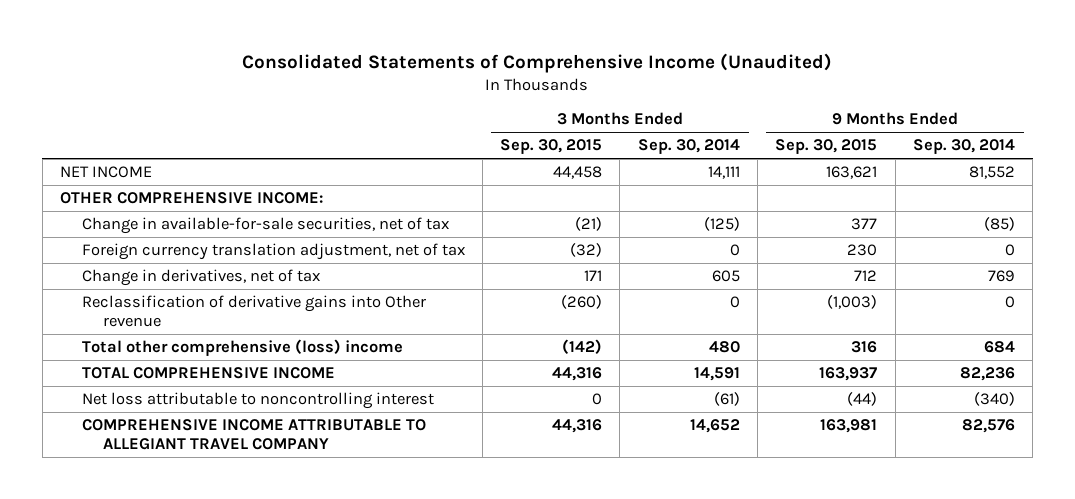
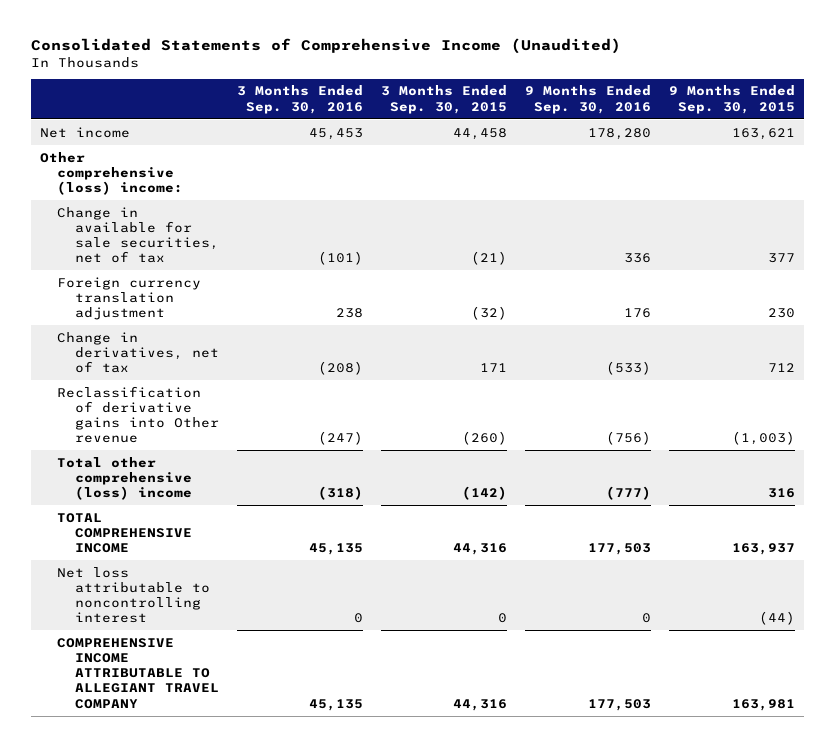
[637,139,740,155] Sep. 30, 2014 -> none
[912,139,1015,155] Sep. 30, 2014 -> none
none -> [236,85,363,114] 3 Months Ended Sep. 30, 2016
none -> [524,85,651,114] 9 Months Ended Sep. 30, 2016
[60,166,153,179] NET INCOME -> [39,126,130,138] Net income
[60,192,324,205] OTHER COMPREHENSIVE INCOME: -> [39,151,184,196] Other comprehensive (loss) income:
[81,217,449,235] Change in available-for-sale securities, net of tax -> [57,206,219,264] Change in available for sale securities, net of tax
[81,243,465,261] Foreign currency translation adjustment, net of tax -> [57,276,202,321] Foreign currency translation adjustment

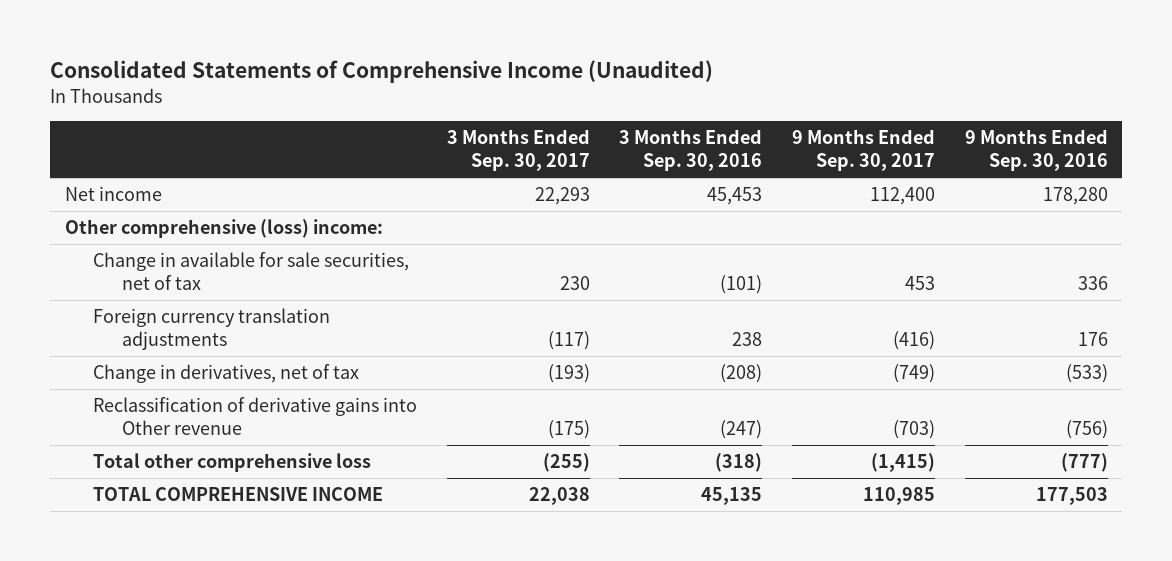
[380,85,507,114] 3 Months Ended Sep. 30, 2015 -> none
[668,85,795,114] 9 Months Ended Sep. 30, 2015 -> none
none -> [446,129,590,172] 3 Months Ended Sep. 30, 2017
none -> [791,129,935,172] 9 Months Ended Sep. 30, 2017
[57,276,202,321] Foreign currency translation adjustment -> [93,308,331,351] Foreign currency translation adjustments
[57,456,192,501] Total other comprehensive (loss) income -> [93,453,372,473] Total other comprehensive loss
[57,566,210,624] Net loss attributable to noncontrolling interest -> none
[57,637,219,709] COMPREHENSIVE INCOME ATTRIBUTABLE TO ALLEGIANT TRAVEL COMPANY -> none

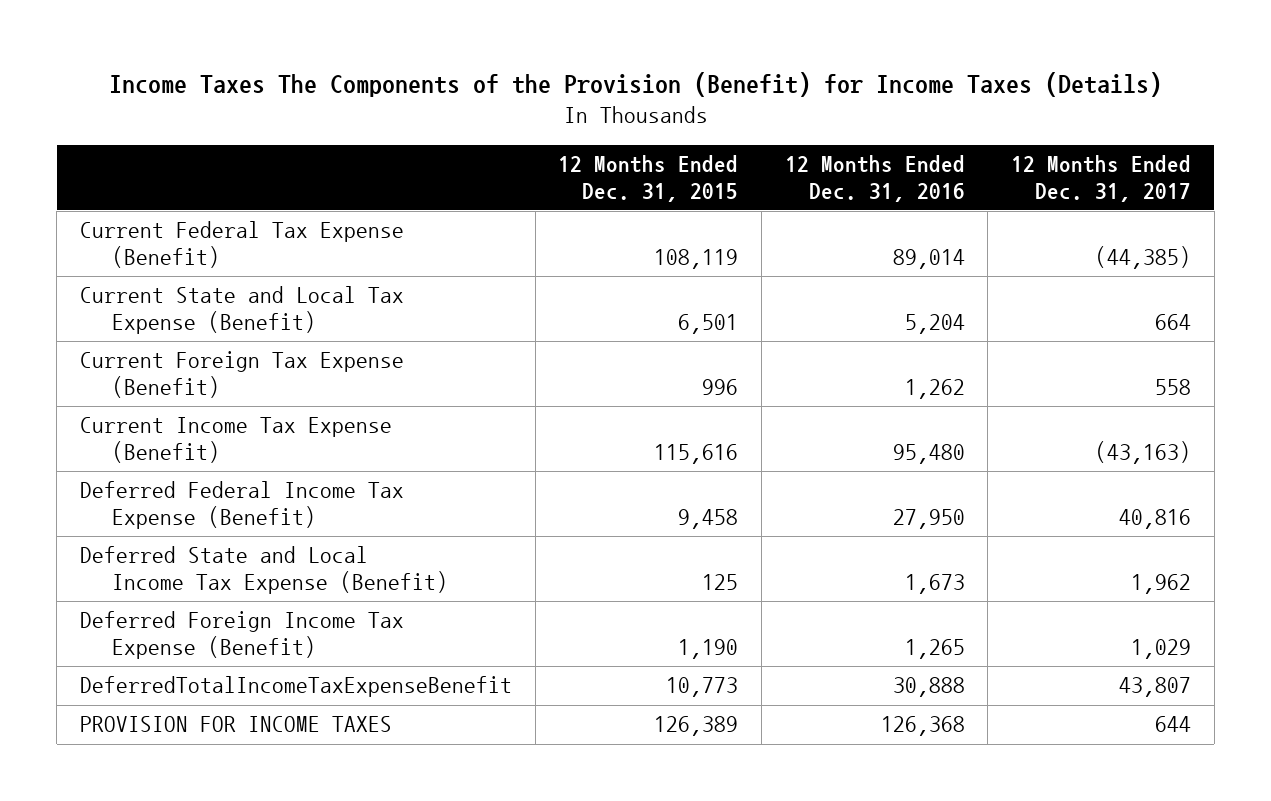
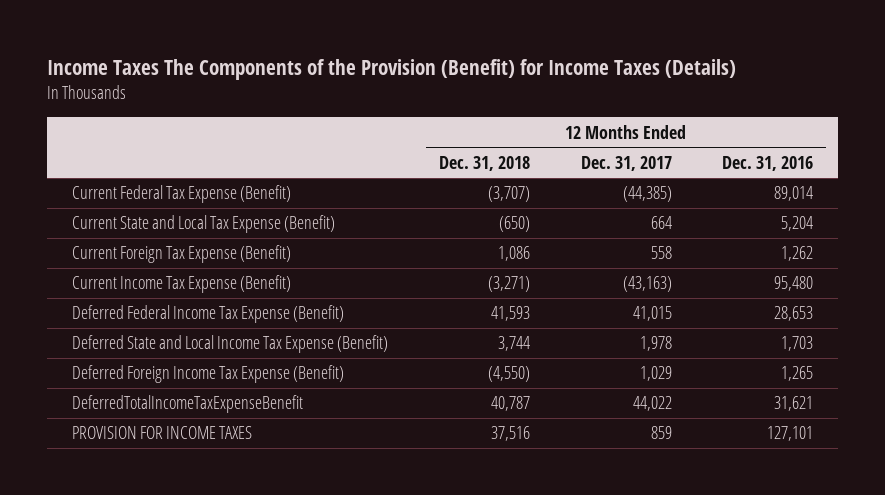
[558,155,739,202] 12 Months Ended Dec. 31, 2015 -> none
none -> [438,155,530,171] Dec. 31, 2018
[892,509,965,530] 27,950 -> [774,306,814,322] 28,653
[1119,509,1192,530] 40,816 -> [632,306,672,322] 41,015
[904,574,965,595] 1,673 -> [781,336,814,352] 1,703
[1131,574,1192,595] 1,962 -> [639,336,672,352] 1,978
[892,677,965,698] 30,888 -> [774,396,814,412] 31,621
[1119,677,1192,698] 43,807 -> [632,396,672,412] 44,022
[880,716,965,737] 126,368 -> [767,426,814,442] 127,101
[1155,716,1192,733] 644 -> [650,426,672,440] 859

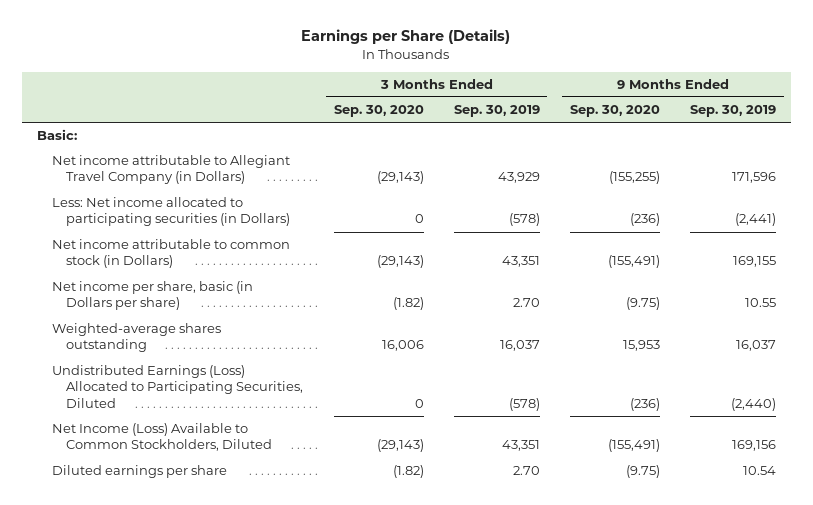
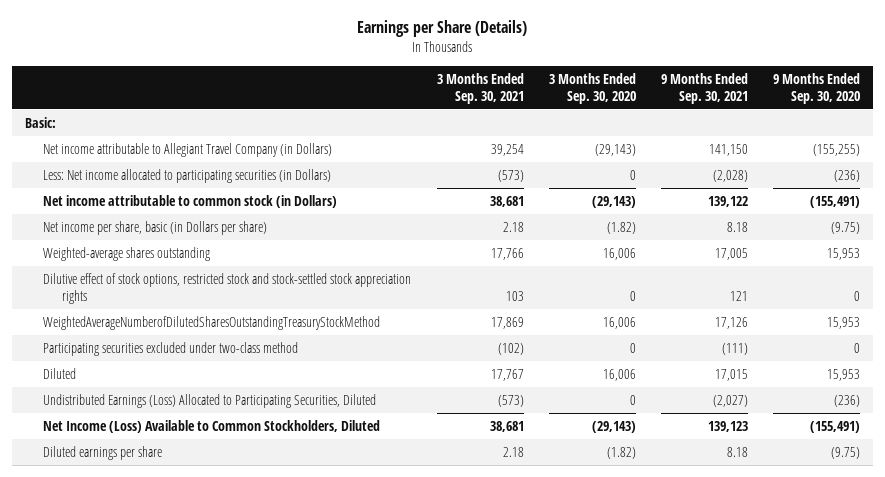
[453,104,540,117] Sep. 30, 2019 -> none
[690,104,777,117] Sep. 30, 2019 -> none
none -> [436,72,524,104] 3 Months Ended Sep. 30, 2021
none -> [660,72,748,104] 9 Months Ended Sep. 30, 2021
none -> [43,272,412,305] Dilutive effect of stock options, restricted stock and stock-settled stock appreciation rights
none -> [43,315,381,330] WeightedAverageNumberofDilutedSharesOutstandingTreasuryStockMethod
none -> [43,341,299,356] Participating securities excluded under two-class method
none -> [43,367,77,379] Diluted

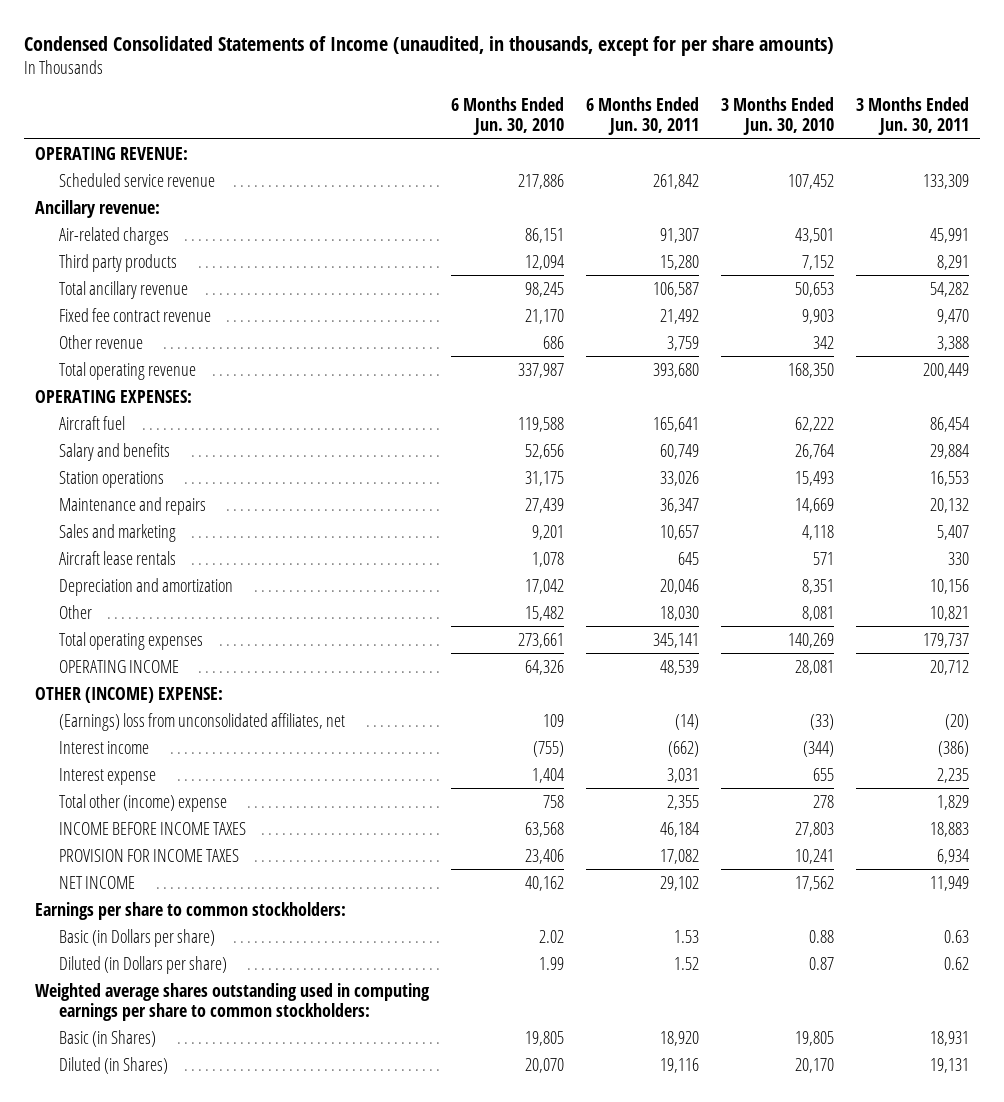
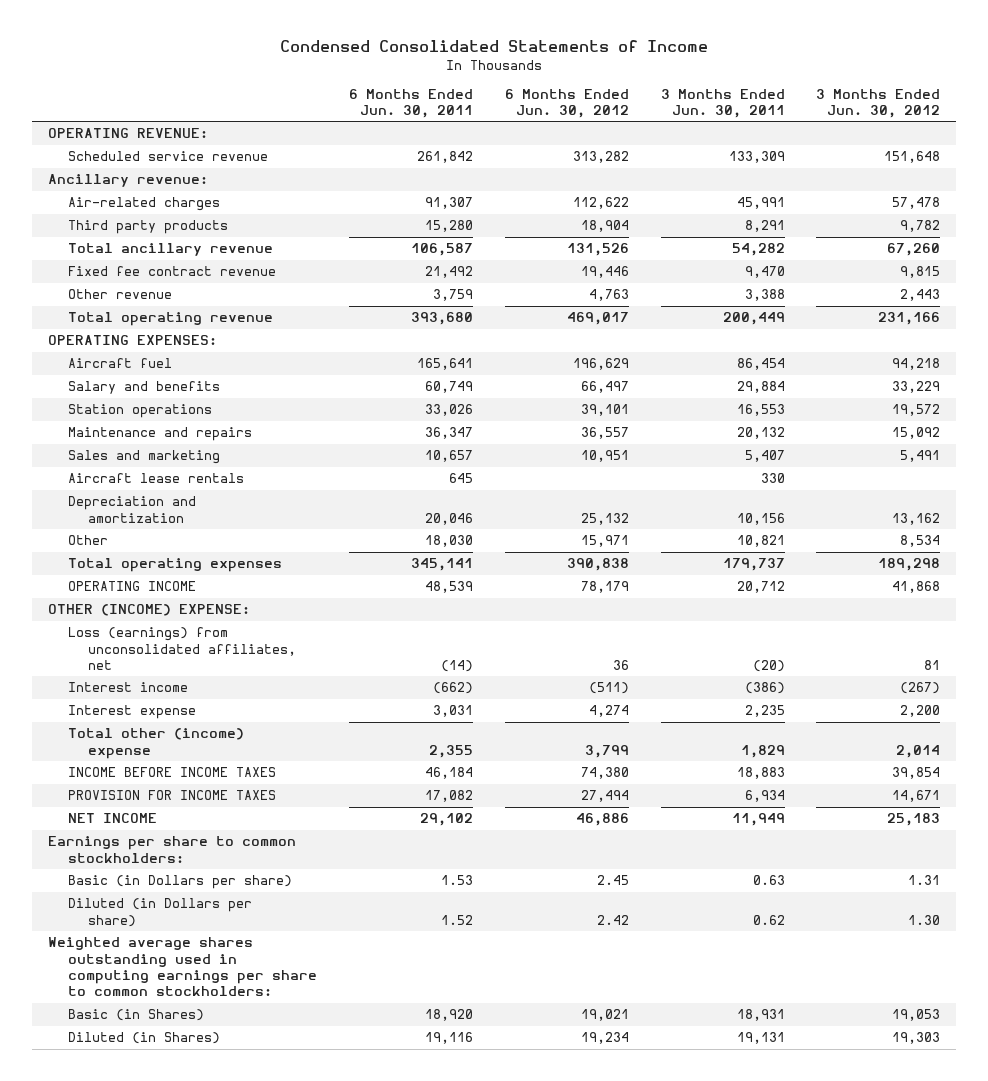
[23,35,834,56] Condensed Consolidated Statements of Income (unaudited, in thousands, except for per share amounts) -> [280,39,709,52] Condensed Consolidated Statements of Income
[450,96,564,136] 6 Months Ended Jun. 30, 2010 -> none
[721,96,835,136] 3 Months Ended Jun. 30, 2010 -> none
none -> [504,88,629,119] 6 Months Ended Jun. 30, 2012
none -> [816,88,941,119] 3 Months Ended Jun. 30, 2012
[59,712,346,731] (Earnings) loss from unconsolidated affiliates, net -> [67,627,297,670] Loss (earnings) from unconsolidated affiliates, net

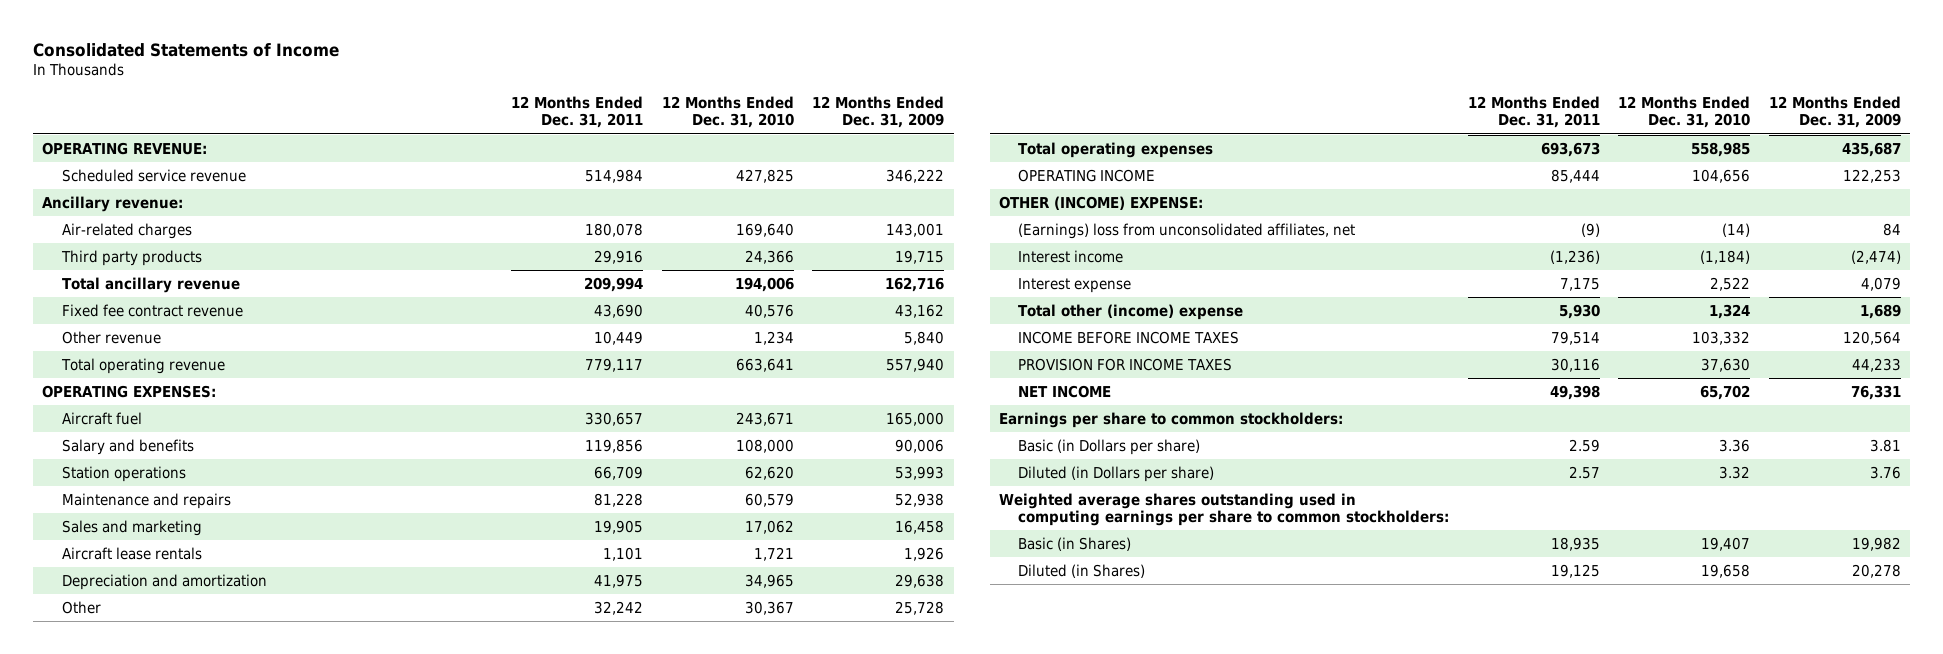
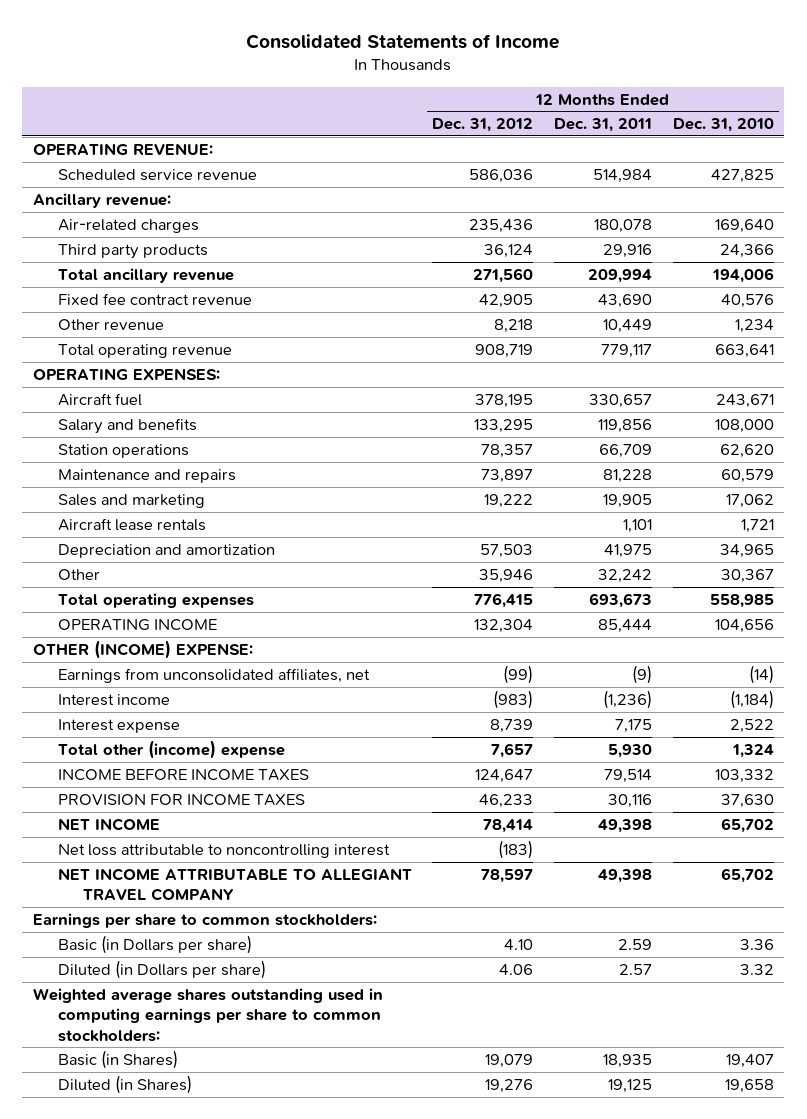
[812,96,945,129] 12 Months Ended Dec. 31, 2009 -> none
none -> [432,118,534,133] Dec. 31, 2012
[1018,222,1356,239] (Earnings) loss from unconsolidated affiliates, net -> [57,667,370,683] Earnings from unconsolidated affiliates, net
none -> [57,843,390,858] Net loss attributable to noncontrolling interest
none -> [57,867,412,902] NET INCOME ATTRIBUTABLE TO ALLEGIANT TRAVEL COMPANY

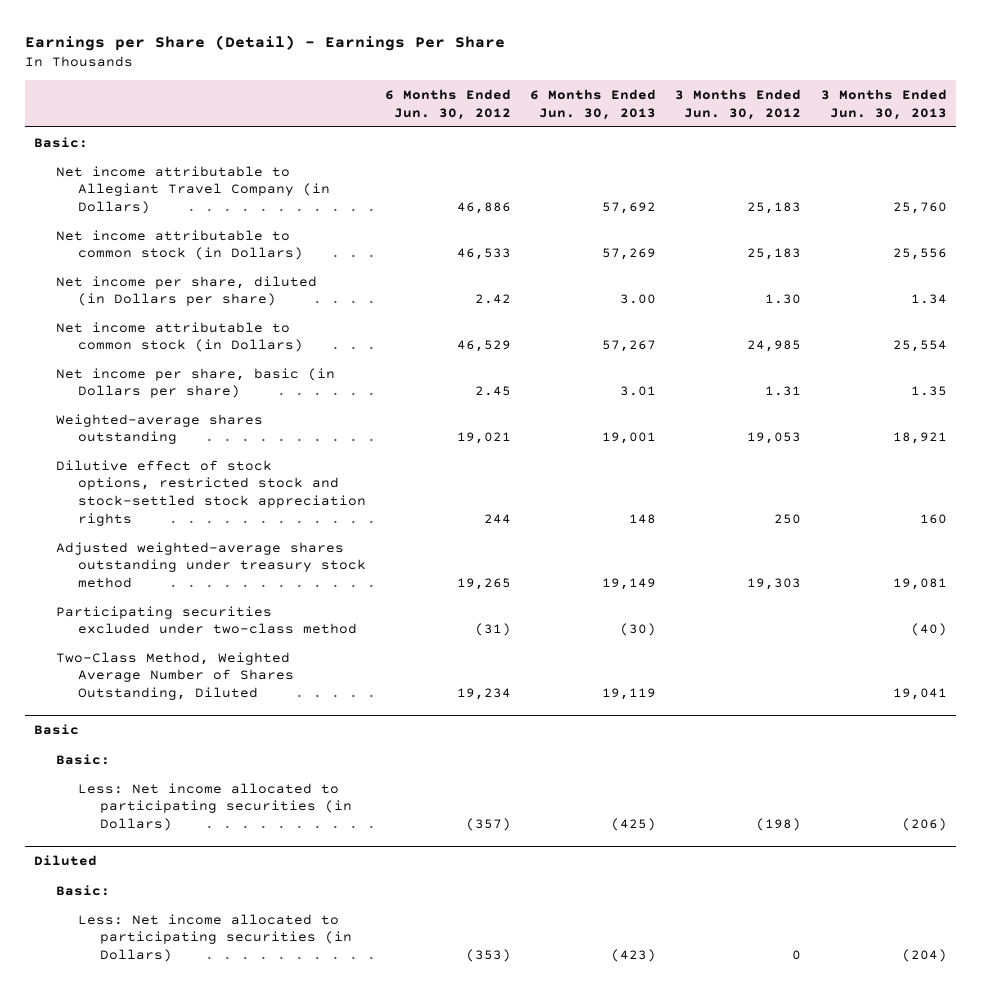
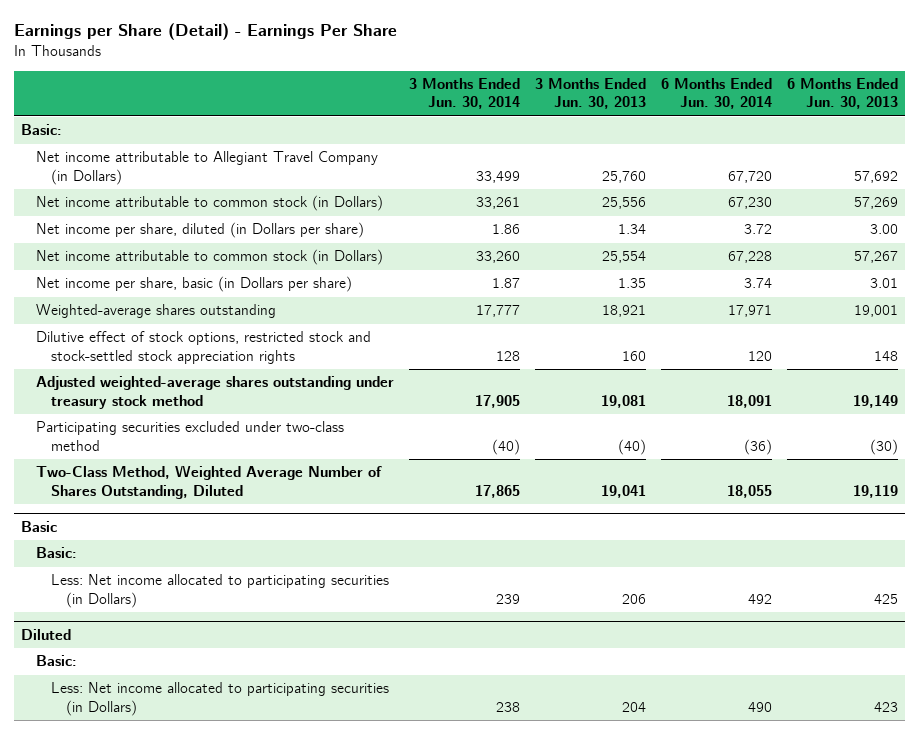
[385,89,512,120] 6 Months Ended Jun. 30, 2012 -> none
[675,89,802,120] 3 Months Ended Jun. 30, 2012 -> none
none -> [409,77,521,110] 3 Months Ended Jun. 30, 2014
none -> [660,77,772,110] 6 Months Ended Jun. 30, 2014
[611,818,657,832] (425) -> [873,593,898,604] 425
[901,818,947,832] (206) -> [622,593,647,604] 206
[611,949,657,963] (423) -> [873,701,898,712] 423
[901,949,947,963] (204) -> [622,701,647,712] 204

